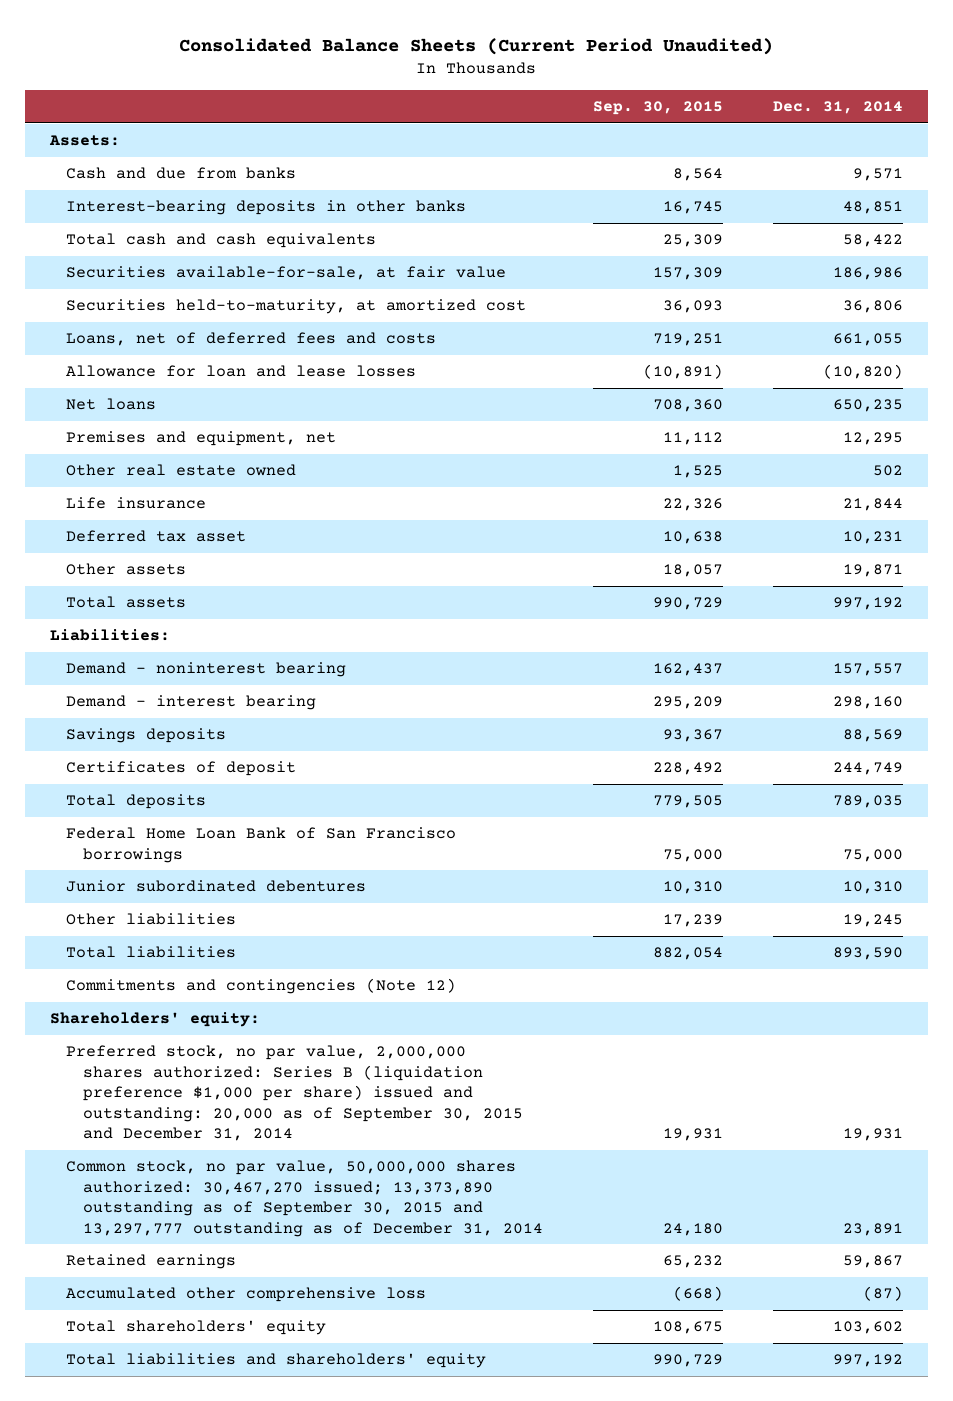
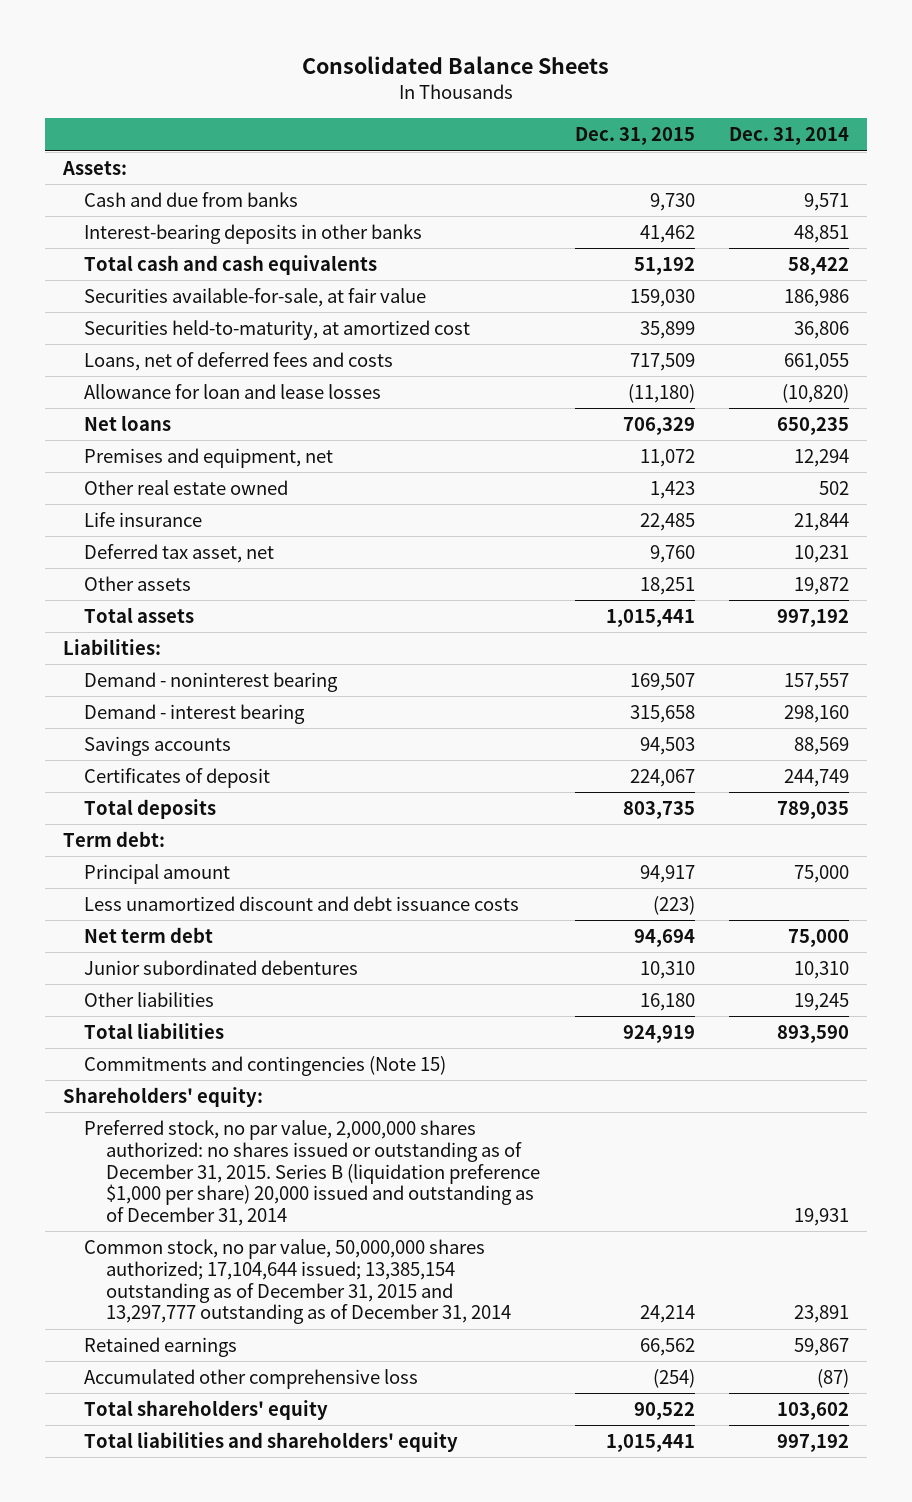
[179,37,774,55] Consolidated Balance Sheets (Current Period Unaudited) -> [301,56,609,75] Consolidated Balance Sheets
[593,101,724,116] Sep. 30, 2015 -> none
none -> [574,127,695,146] Dec. 31, 2015
[843,432,904,446] 12,295 -> [794,449,850,468] 12,294
[66,530,247,543] Deferred tax asset -> [84,544,275,564] Deferred tax asset, net
[843,564,904,578] 19,871 -> [794,577,850,596] 19,872
[66,728,227,744] Savings deposits -> [84,736,232,757] Savings accounts
[66,827,457,863] Federal Home Loan Bank of San Francisco borrowings -> none
none -> [62,831,165,848] Term debt:
none -> [84,864,231,885] Principal amount
none -> [84,896,520,912] Less unamortized discount and debt issuance costs
none -> [84,927,214,944] Net term debt
[66,978,457,995] Commitments and contingencies (Note 12) -> [84,1056,447,1077] Commitments and contingencies (Note 15)
[66,1045,524,1142] Preferred stock, no par value, 2,000,000 shares authorized: Series B (liquidation preference $1,000 per share) issued and outstanding: 20,000 as of September 30, 2015 and December 31, 2014 -> [84,1120,541,1227] Preferred stock, no par value, 2,000,000 shares authorized: no shares issued or outstanding as of December 31, 2015. Series B (liquidation preference $1,000 per share) 20,000 issued and outstanding as of December 31, 2014
[66,1160,544,1237] Common stock, no par value, 50,000,000 shares authorized: 30,467,270 issued; 13,373,890 outstanding as of September 30, 2015 and 13,297,777 outstanding as of December 31, 2014 -> [84,1239,512,1325] Common stock, no par value, 50,000,000 shares authorized; 17,104,644 issued; 13,385,154 outstanding as of December 31, 2015 and 13,297,777 outstanding as of December 31, 2014

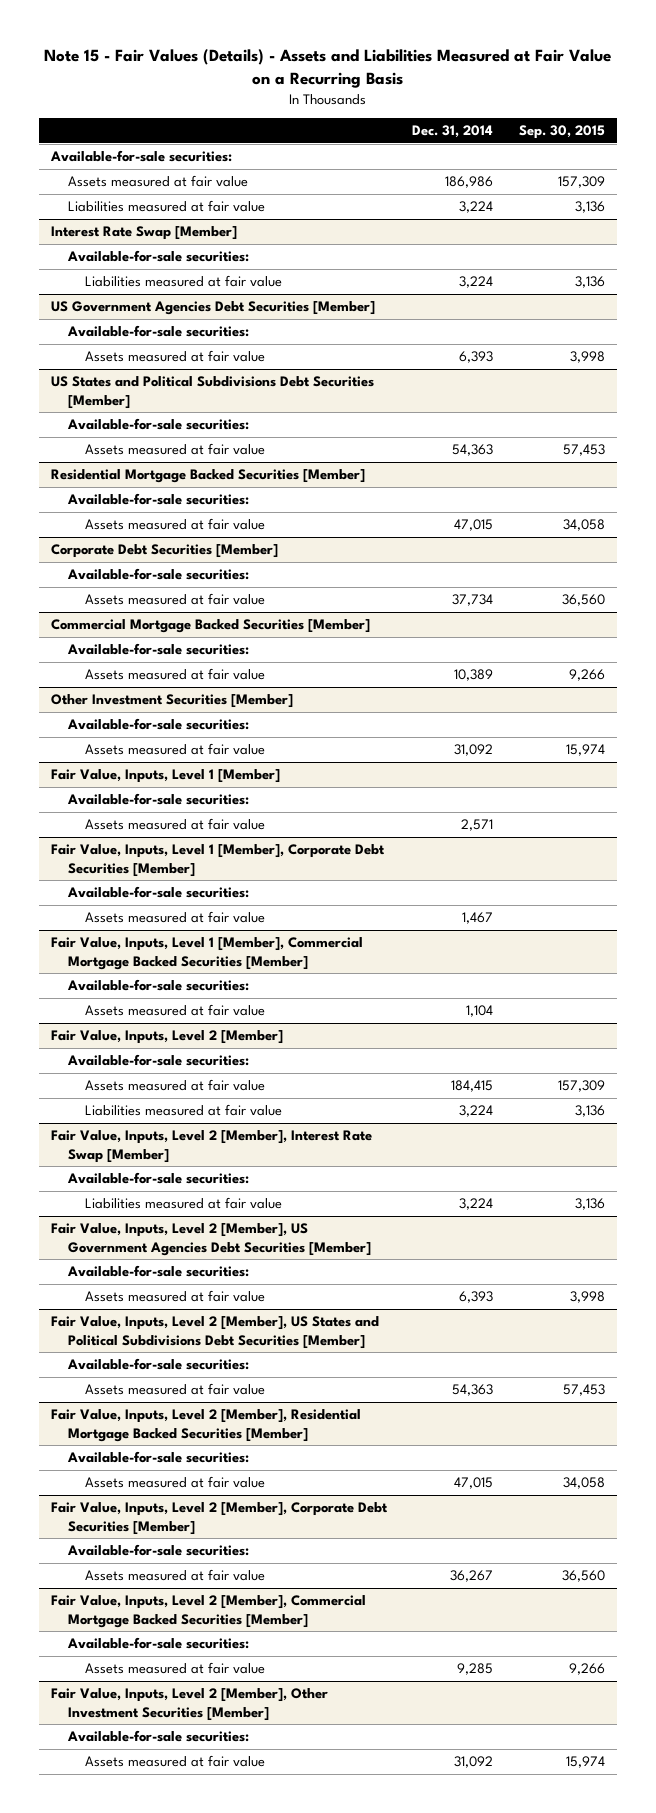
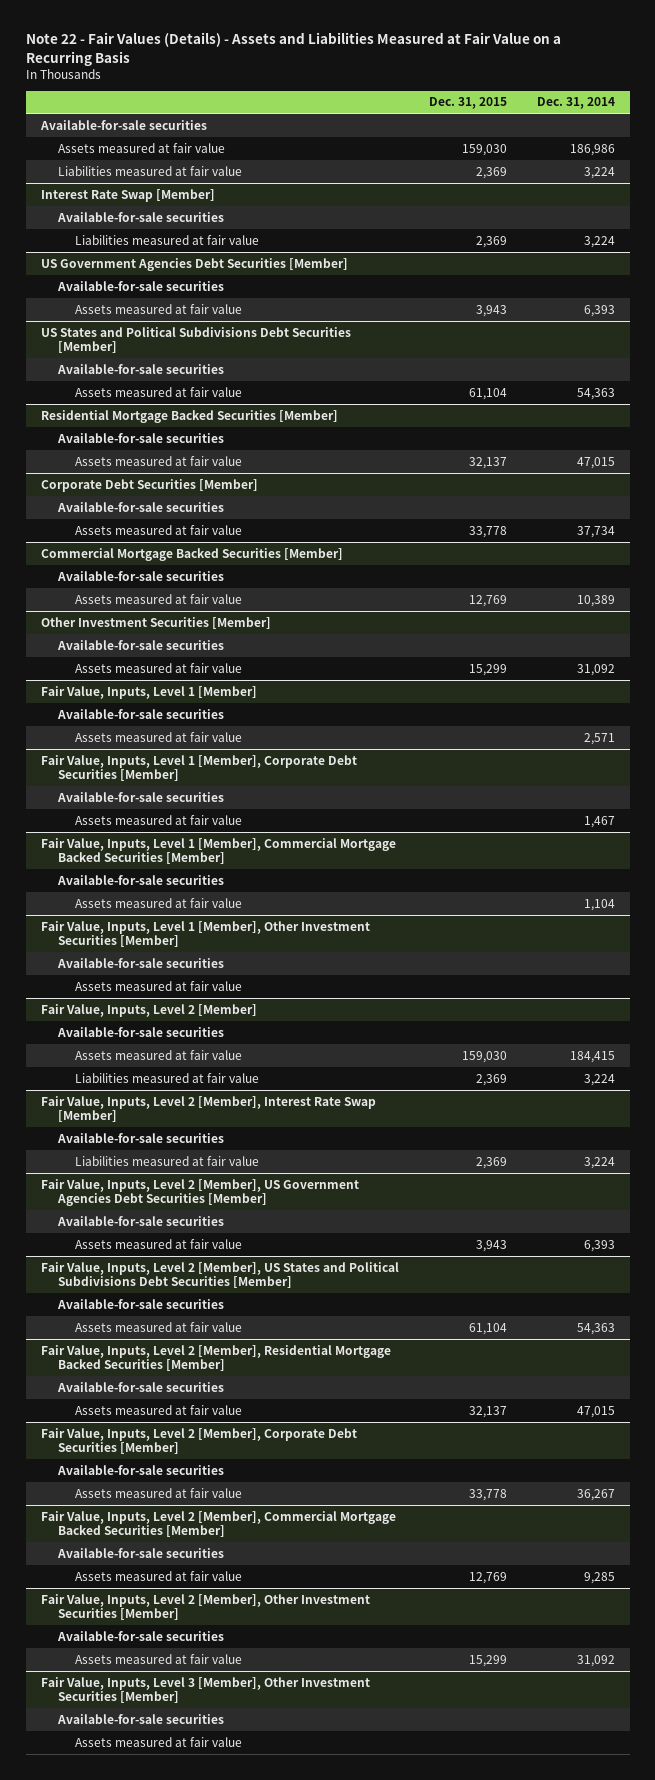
[43,49,611,88] Note 15 - Fair Values (Details) - Assets and Liabilities Measured at Fair Value on a Recurring Basis -> [25,32,561,66] Note 22 - Fair Values (Details) - Assets and Liabilities Measured at Fair Value on a Recurring Basis
[518,125,605,140] Sep. 30, 2015 -> none
none -> [428,97,507,110] Dec. 31, 2015
[50,150,233,163] Available-for-sale securities: -> [39,119,207,130] Available-for-sale securities
[67,250,250,263] Available-for-sale securities: -> [56,211,224,222] Available-for-sale securities
[67,325,250,338] Available-for-sale securities: -> [56,280,224,291] Available-for-sale securities
[67,418,250,431] Available-for-sale securities: -> [56,363,224,374] Available-for-sale securities
[67,493,250,506] Available-for-sale securities: -> [56,432,224,443] Available-for-sale securities
[67,568,250,581] Available-for-sale securities: -> [56,501,224,512] Available-for-sale securities
[67,643,250,656] Available-for-sale securities: -> [56,570,224,581] Available-for-sale securities
[67,718,250,731] Available-for-sale securities: -> [56,639,224,650] Available-for-sale securities
[67,793,250,806] Available-for-sale securities: -> [56,708,224,719] Available-for-sale securities
[67,886,250,899] Available-for-sale securities: -> [56,791,224,802] Available-for-sale securities
[67,979,250,992] Available-for-sale securities: -> [56,874,224,885] Available-for-sale securities
none -> [40,920,370,947] Fair Value, Inputs, Level 1 [Member], Other Investment Securities [Member]
none -> [56,957,224,968] Available-for-sale securities
none -> [74,980,242,991] Assets measured at fair value
[67,1054,250,1067] Available-for-sale securities: -> [56,1026,224,1037] Available-for-sale securities
[67,1172,250,1185] Available-for-sale securities: -> [56,1132,224,1143] Available-for-sale securities
[67,1265,250,1278] Available-for-sale securities: -> [56,1215,224,1226] Available-for-sale securities
[67,1358,250,1371] Available-for-sale securities: -> [56,1298,224,1309] Available-for-sale securities
[67,1451,250,1464] Available-for-sale securities: -> [56,1381,224,1392] Available-for-sale securities
[67,1544,250,1557] Available-for-sale securities: -> [56,1464,224,1475] Available-for-sale securities
[67,1637,250,1650] Available-for-sale securities: -> [56,1547,224,1558] Available-for-sale securities
[67,1730,250,1743] Available-for-sale securities: -> [56,1630,224,1641] Available-for-sale securities
none -> [40,1676,370,1703] Fair Value, Inputs, Level 3 [Member], Other Investment Securities [Member]
none -> [56,1713,224,1724] Available-for-sale securities
none -> [74,1736,242,1747] Assets measured at fair value

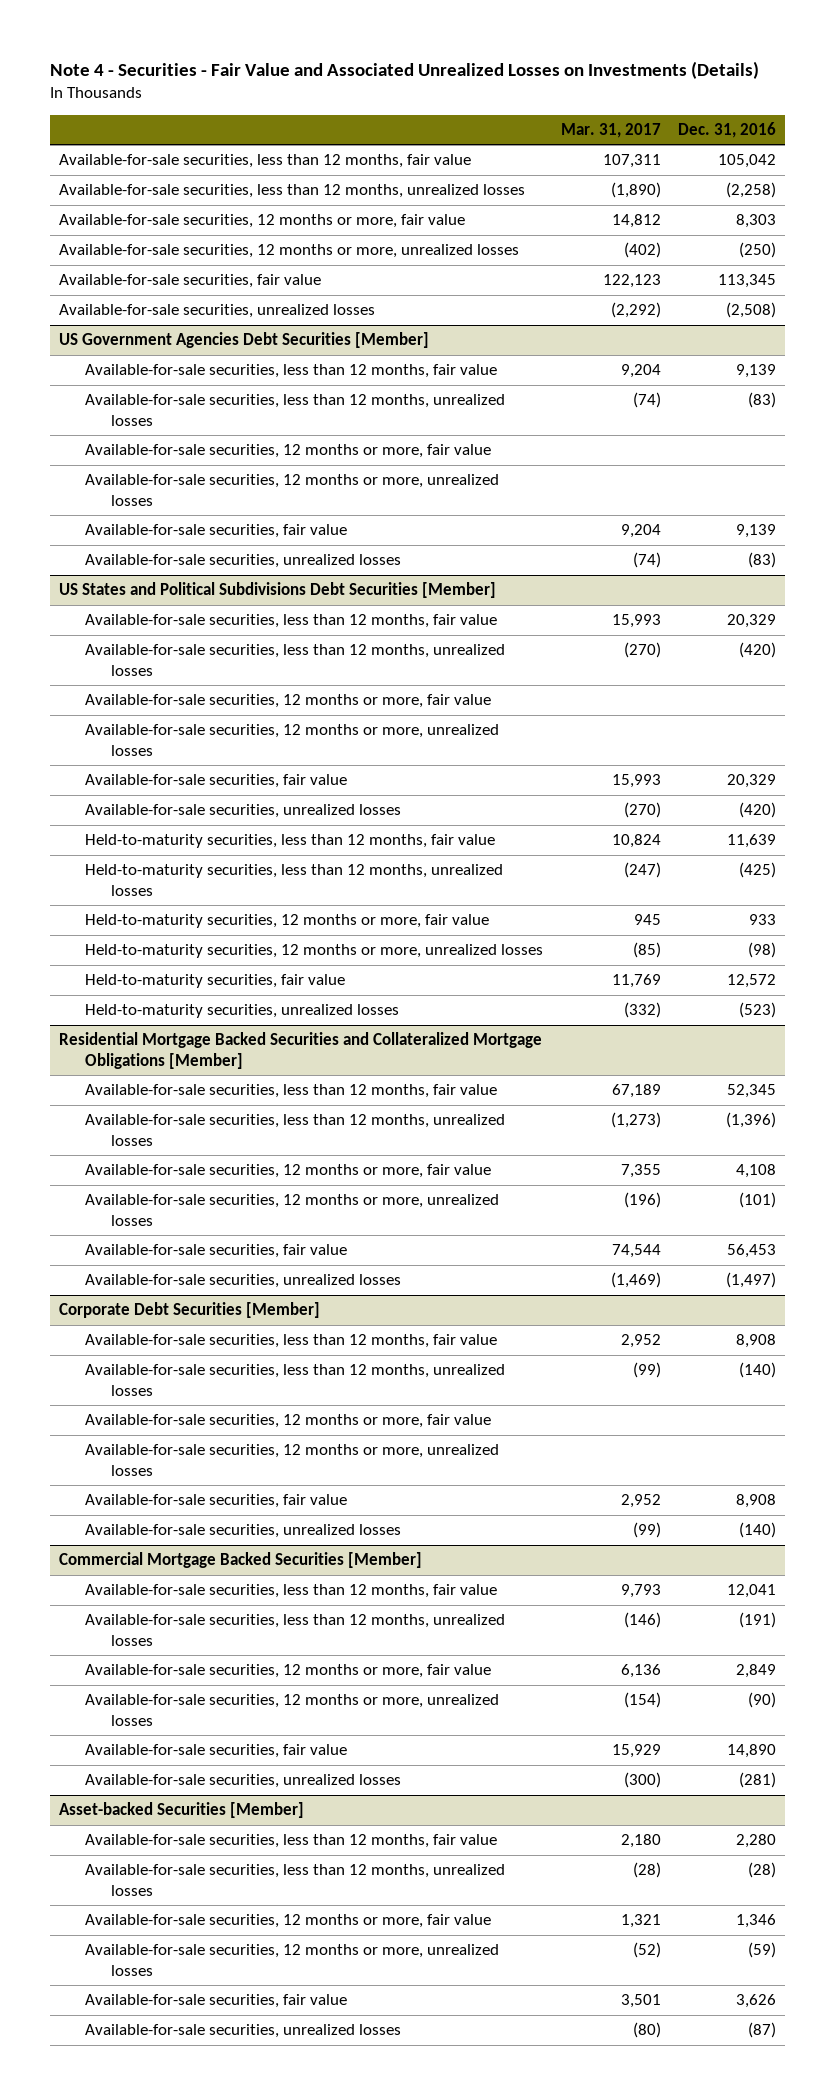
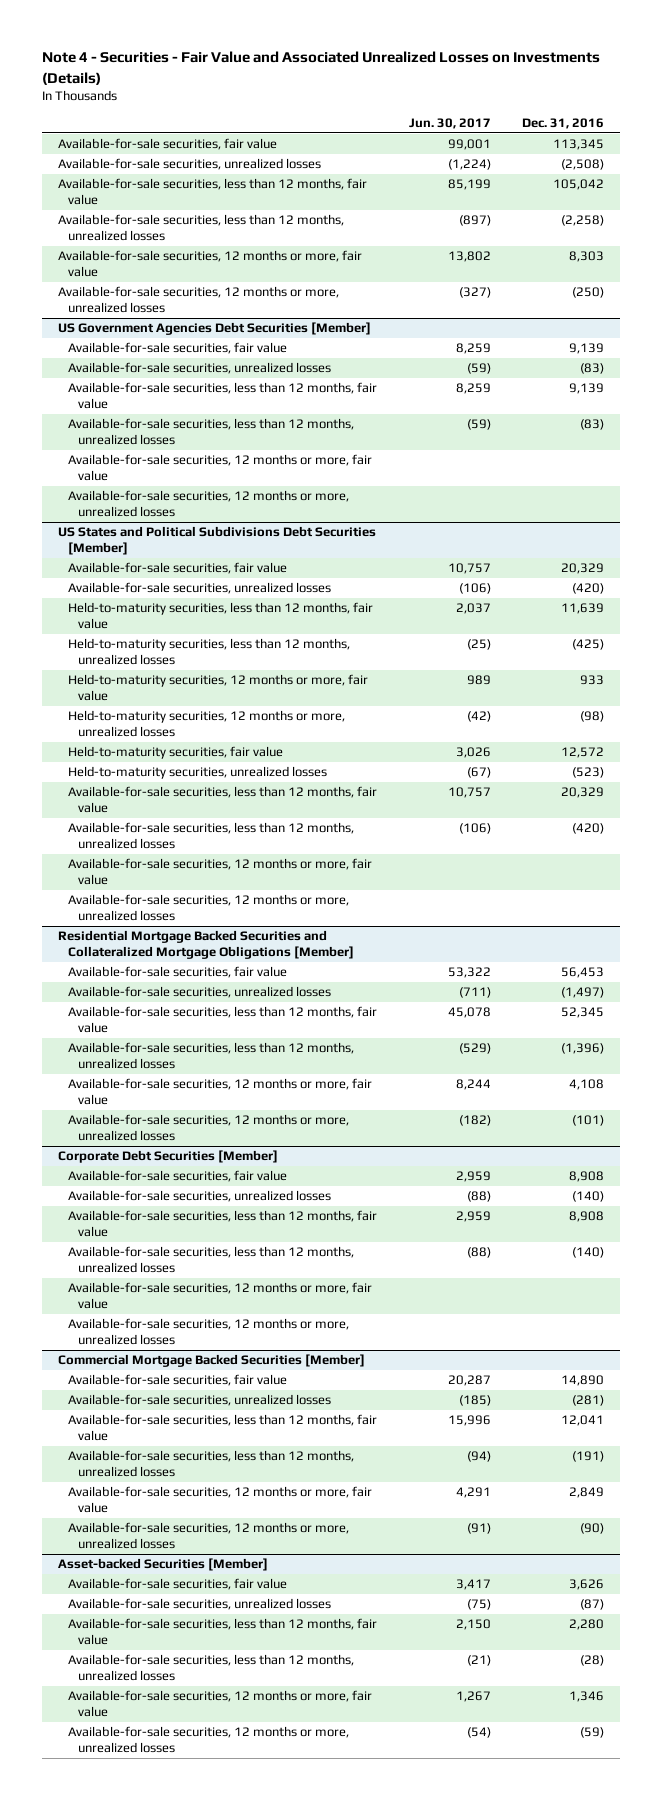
[560,122,661,138] Mar. 31, 2017 -> none
none -> [408,118,491,130] Jun. 30, 2017
[58,274,321,289] Available-for-sale securities, fair value -> [58,138,278,151] Available-for-sale securities, fair value
[58,304,375,319] Available-for-sale securities, unrealized losses -> [58,158,322,171] Available-for-sale securities, unrealized losses
[84,524,347,539] Available-for-sale securities, fair value -> [67,342,287,355] Available-for-sale securities, fair value
[84,554,401,569] Available-for-sale securities, unrealized losses -> [67,362,331,375] Available-for-sale securities, unrealized losses
[84,614,497,629] Available-for-sale securities, less than 12 months, fair value -> [67,786,377,814] Available-for-sale securities, less than 12 months, fair value
[84,644,505,676] Available-for-sale securities, less than 12 months, unrealized losses -> [67,822,354,850] Available-for-sale securities, less than 12 months, unrealized losses
[84,694,491,709] Available-for-sale securities, 12 months or more, fair value -> [67,858,372,886] Available-for-sale securities, 12 months or more, fair value
[84,724,499,756] Available-for-sale securities, 12 months or more, unrealized losses -> [67,894,349,922] Available-for-sale securities, 12 months or more, unrealized losses
[84,1244,347,1259] Available-for-sale securities, fair value -> [67,966,287,979] Available-for-sale securities, fair value
[84,1274,401,1289] Available-for-sale securities, unrealized losses -> [67,986,331,999] Available-for-sale securities, unrealized losses
[84,1494,347,1509] Available-for-sale securities, fair value -> [67,1170,287,1183] Available-for-sale securities, fair value
[84,1524,401,1539] Available-for-sale securities, unrealized losses -> [67,1190,331,1203] Available-for-sale securities, unrealized losses
[84,1744,347,1759] Available-for-sale securities, fair value -> [67,1374,287,1387] Available-for-sale securities, fair value
[84,1774,401,1789] Available-for-sale securities, unrealized losses -> [67,1394,331,1407] Available-for-sale securities, unrealized losses
[84,1994,347,2009] Available-for-sale securities, fair value -> [67,1578,287,1591] Available-for-sale securities, fair value
[84,2024,401,2039] Available-for-sale securities, unrealized losses -> [67,1598,331,1611] Available-for-sale securities, unrealized losses

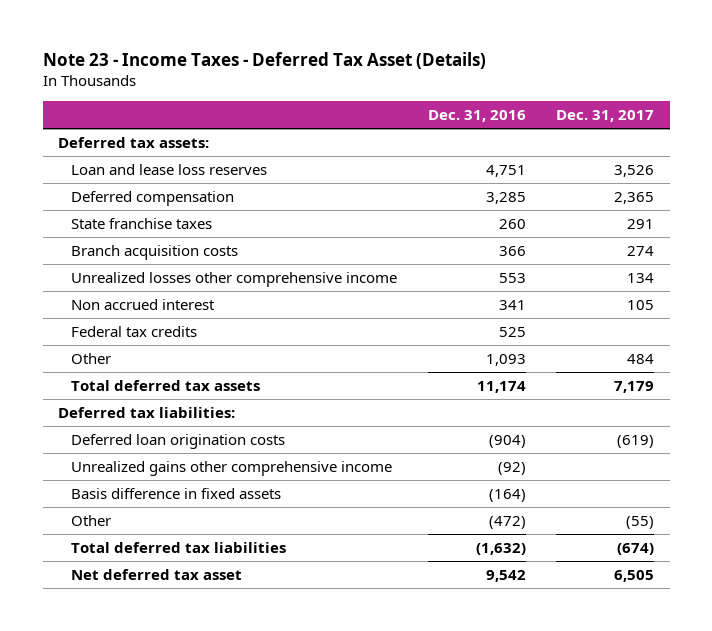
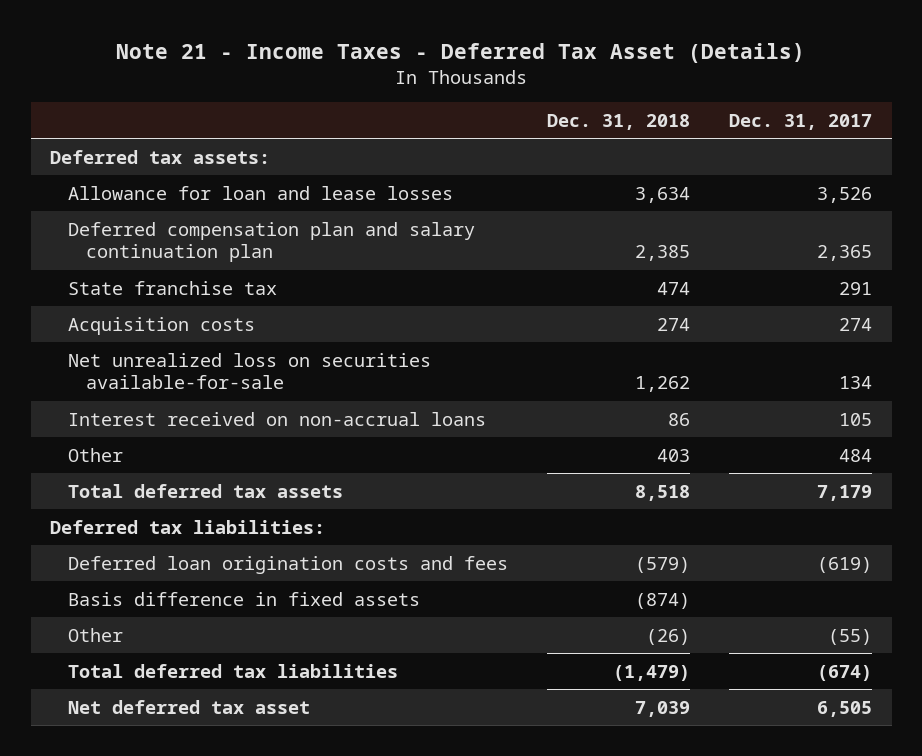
[42,51,486,69] Note 23 - Income Taxes - Deferred Tax Asset (Details) -> [116,43,806,64] Note 21 - Income Taxes - Deferred Tax Asset (Details)
[427,110,526,123] Dec. 31, 2016 -> none
none -> [546,113,690,130] Dec. 31, 2018
[71,325,198,337] Federal tax credits -> none
[71,163,268,175] Loan and lease loss reserves -> [67,185,453,200] Allowance for loan and lease losses
[71,190,235,206] Deferred compensation -> [67,221,475,263] Deferred compensation plan and salary continuation plan
[71,217,213,229] State franchise taxes -> [67,280,277,295] State franchise tax
[71,244,239,260] Branch acquisition costs -> [67,316,255,335] Acquisition costs
[71,271,398,287] Unrealized losses other comprehensive income -> [67,352,431,390] Net unrealized loss on securities available-for-sale
[71,298,216,310] Non accrued interest -> [67,411,486,426] Interest received on non-accrual loans
[71,460,393,476] Unrealized gains other comprehensive income -> none
[71,433,286,449] Deferred loan origination costs -> [67,555,508,574] Deferred loan origination costs and fees

